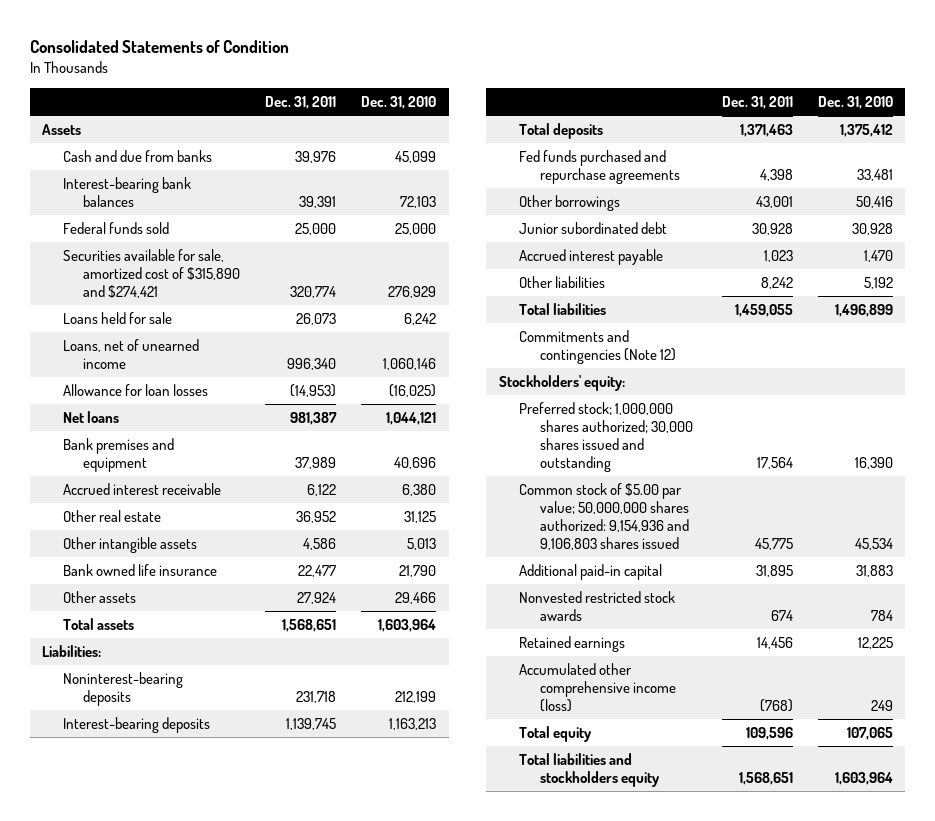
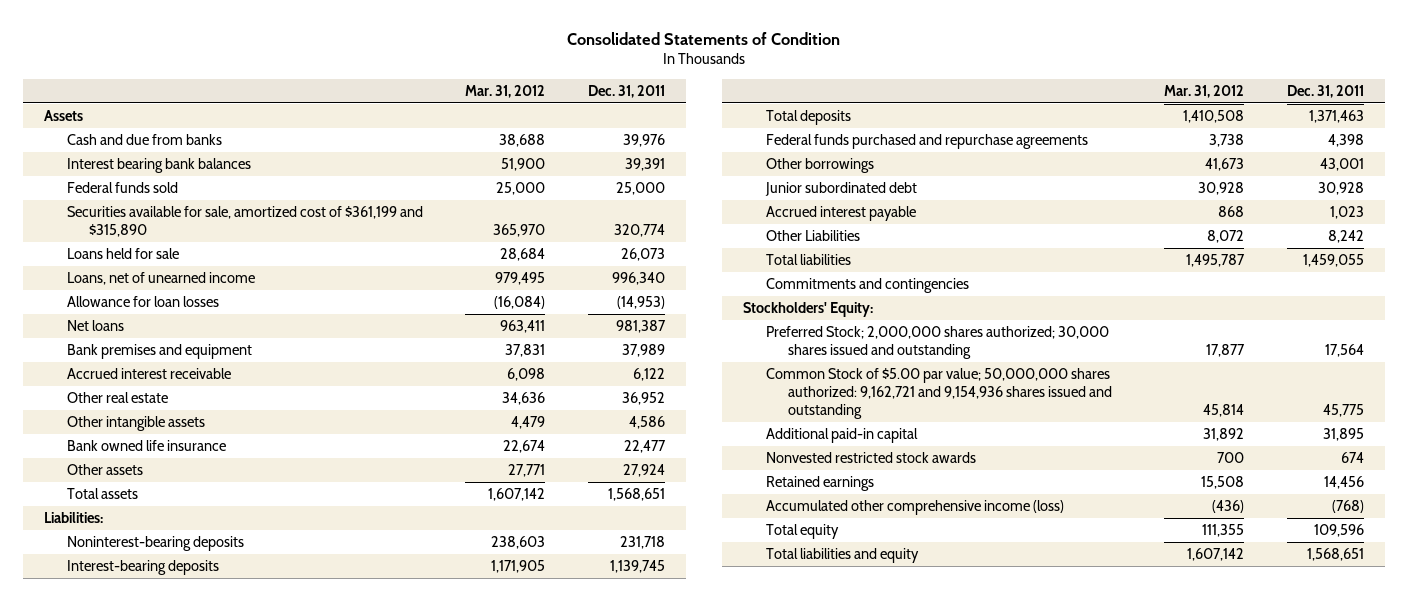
[361,96,437,110] Dec. 31, 2010 -> none
none -> [465,84,546,98] Mar. 31, 2012
[62,177,191,208] Interest-bearing bank balances -> [66,157,251,173] Interest bearing bank balances
[62,249,241,299] Securities available for sale, amortized cost of $315,890 and $274,421 -> [66,205,423,237] Securities available for sale, amortized cost of $361,199 and $315,890
[519,150,680,185] Fed funds purchased and repurchase agreements -> [765,133,1088,149] Federal funds purchased and repurchase agreements
[519,276,606,289] Other liabilities -> [765,229,860,241] Other Liabilities
[519,330,676,365] Commitments and contingencies (Note 12) -> [765,277,969,293] Commitments and contingencies
[498,375,625,392] Stockholders' equity: -> [742,301,873,317] Stockholders' Equity:
[519,402,693,473] Preferred stock; 1,000,000 shares authorized; 30,000 shares issued and outstanding -> [765,325,1109,359] Preferred Stock; 2,000,000 shares authorized; 30,000 shares issued and outstanding
[519,483,689,551] Common stock of $5.00 par value; 50,000,000 shares authorized: 9,154,936 and 9,106,803 shares issued -> [765,367,1113,419] Common Stock of $5.00 par value; 50,000,000 shares authorized: 9,162,721 and 9,154,936 shares issued and outstanding
[519,753,660,788] Total liabilities and stockholders equity -> [765,547,919,563] Total liabilities and equity

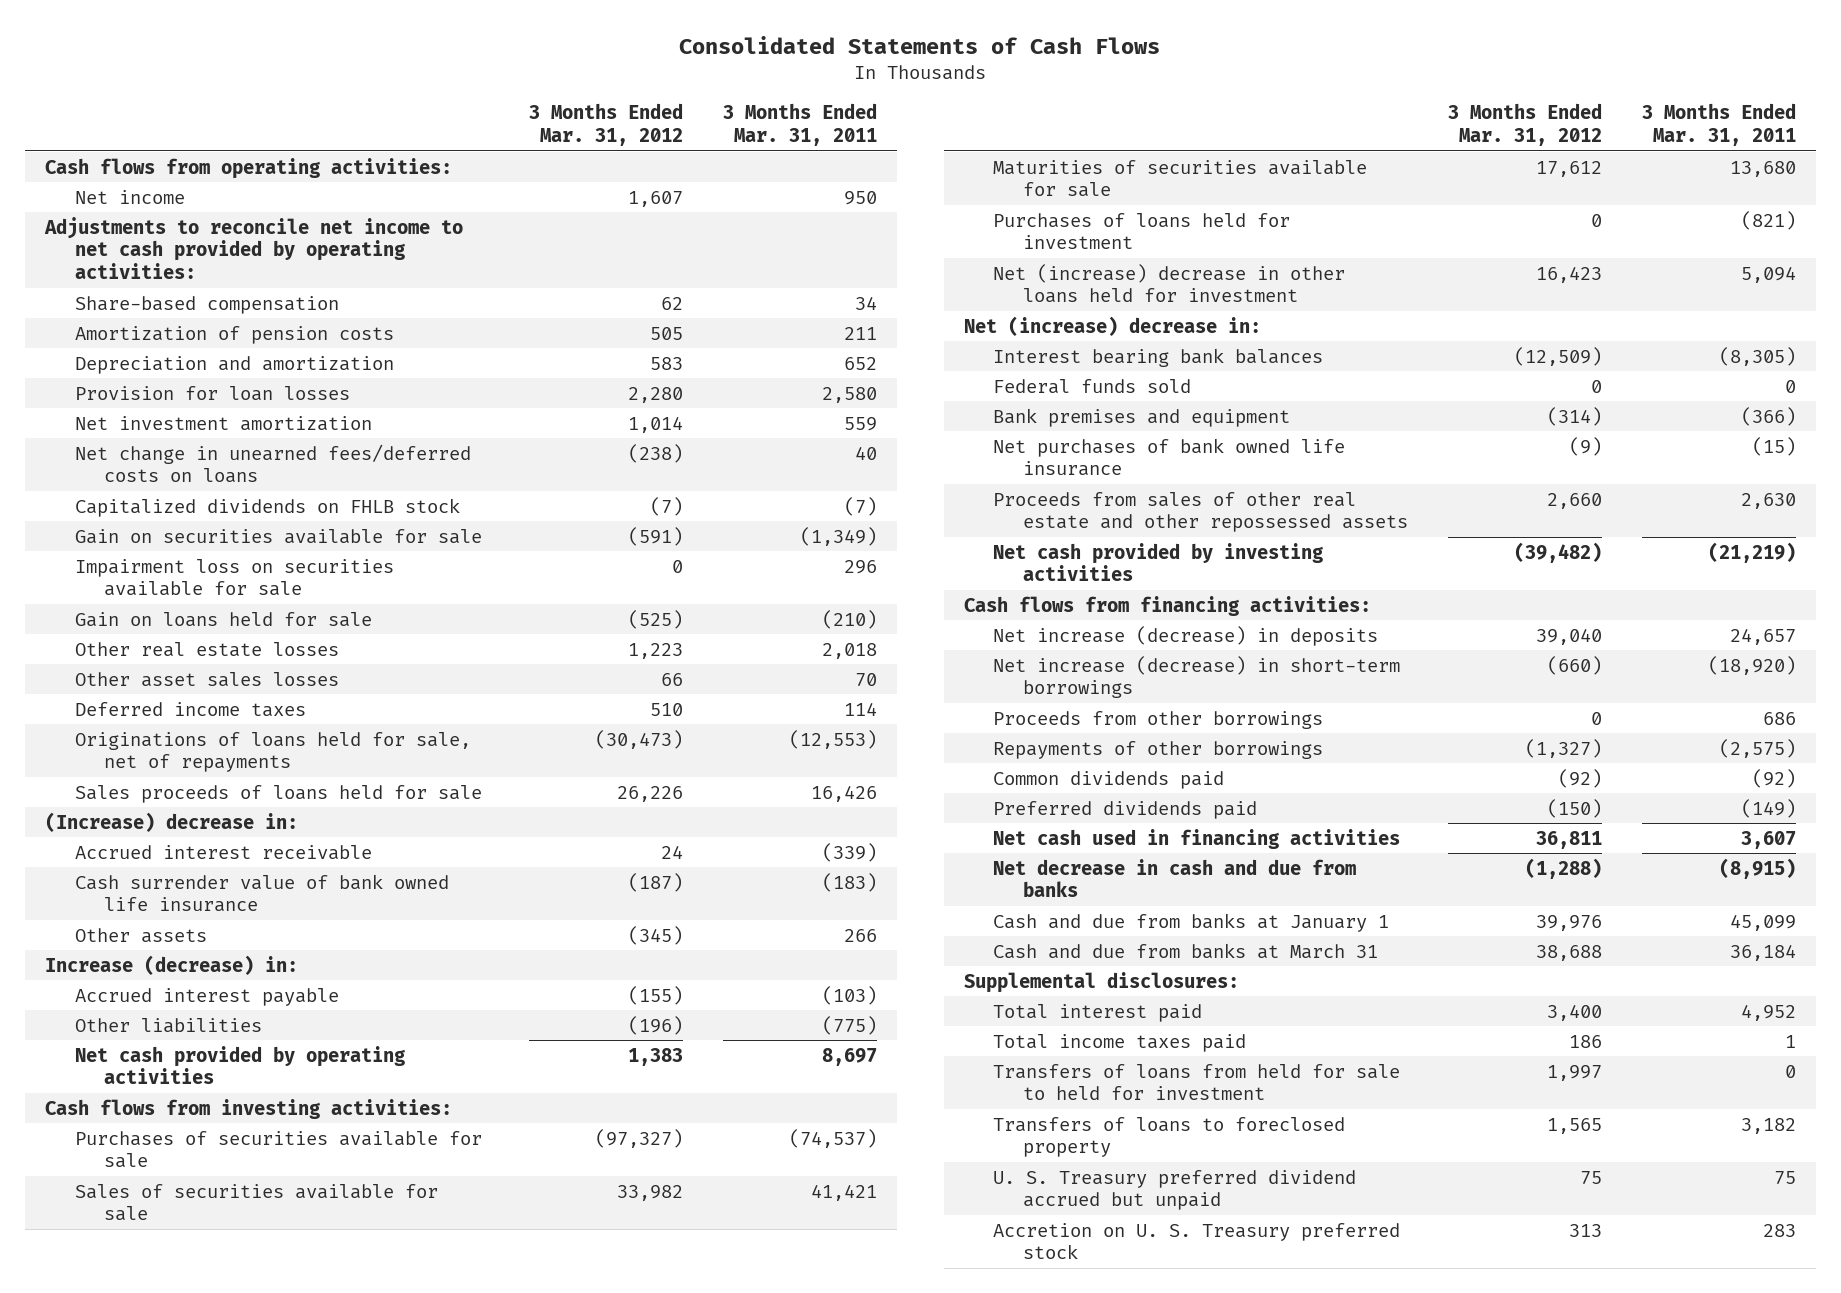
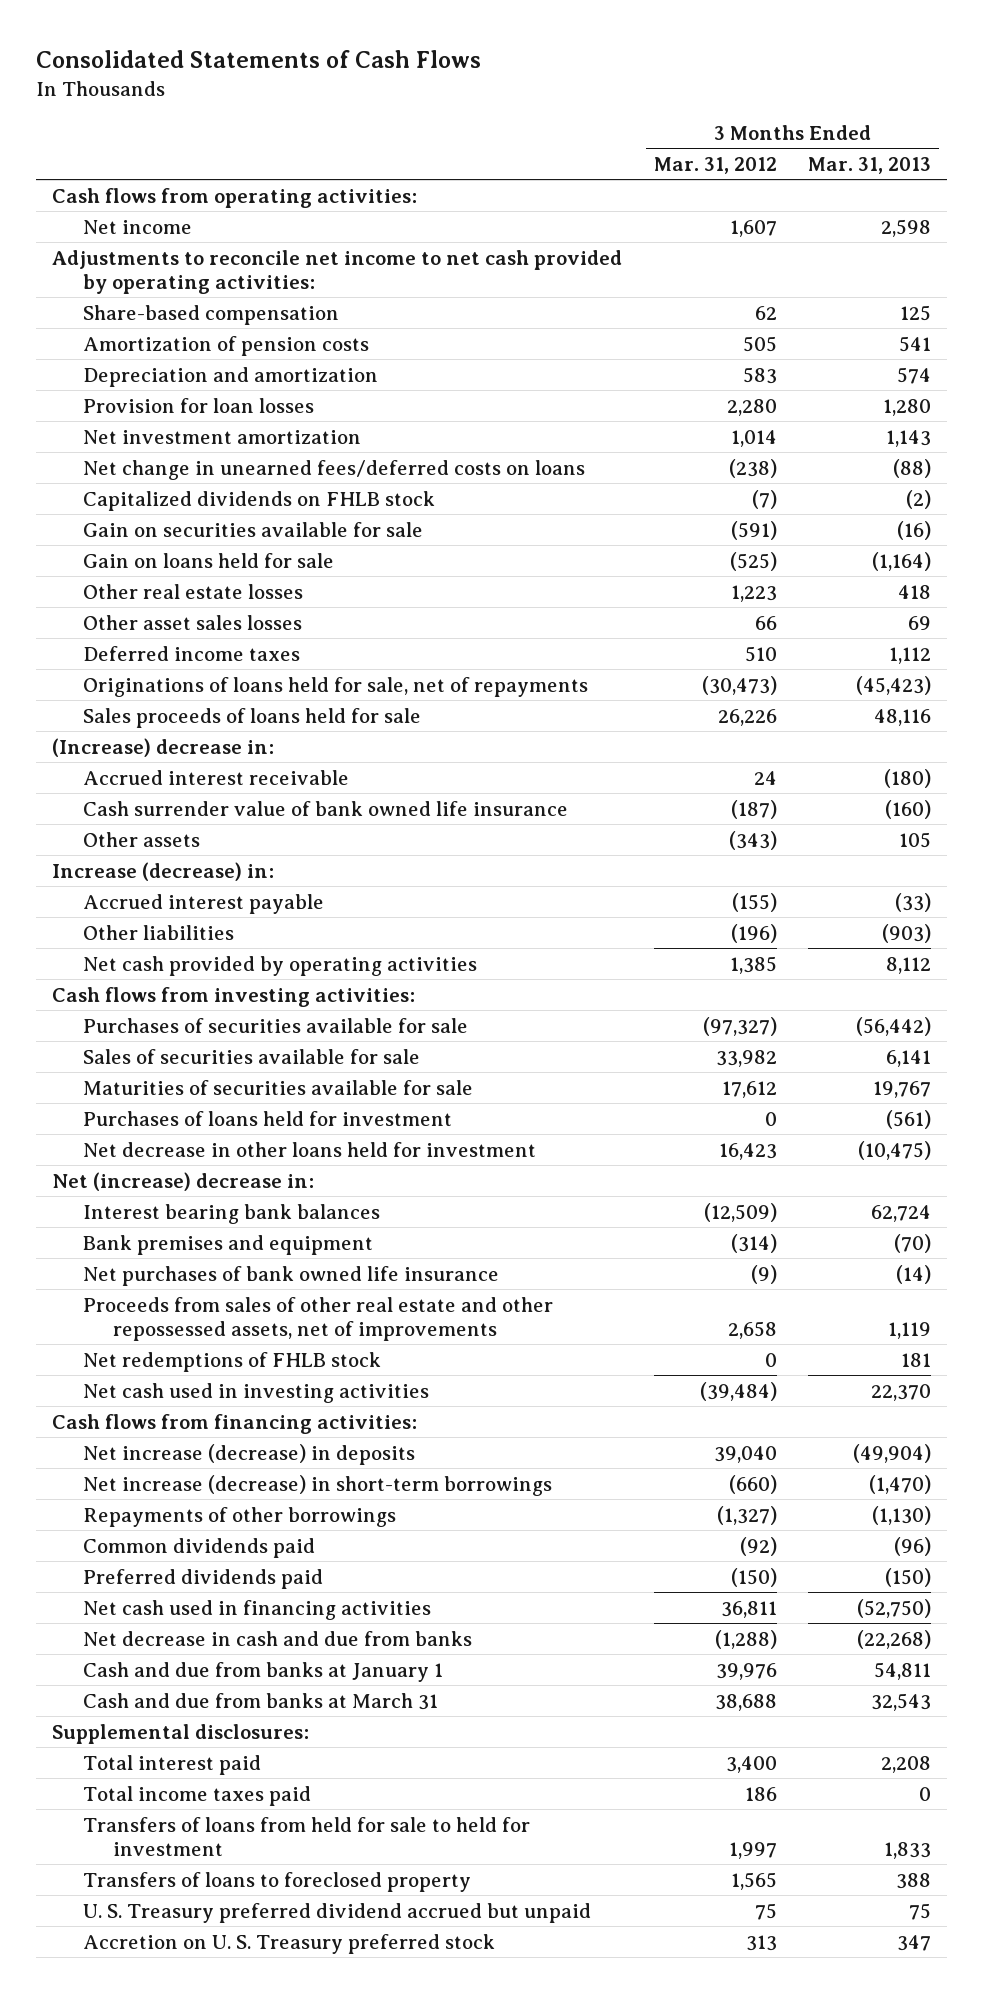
[723,103,878,147] 3 Months Ended Mar. 31, 2011 -> none
none -> [808,156,932,174] Mar. 31, 2013
[74,558,394,597] Impairment loss on securities available for sale -> none
[628,925,684,945] (345) -> [728,830,777,850] (343)
[628,1047,684,1066] 1,383 -> [729,955,777,974] 1,385
[993,263,1346,304] Net (increase) decrease in other loans held for investment -> [82,1141,536,1157] Net decrease in other loans held for investment
[993,378,1192,394] Federal funds sold -> none
[993,491,1408,533] Proceeds from sales of other real estate and other repossessed assets -> [82,1296,553,1341] Proceeds from sales of other real estate and other repossessed assets, net of improvements
[1546,492,1602,509] 2,660 -> [727,1320,777,1339] 2,658
none -> [82,1351,381,1372] Net redemptions of FHLB stock
[993,542,1324,582] Net cash provided by investing activities -> [82,1382,429,1403] Net cash used in investing activities
[1513,541,1602,563] (39,482) -> [699,1381,777,1401] (39,484)
[993,710,1324,729] Proceeds from other borrowings -> none

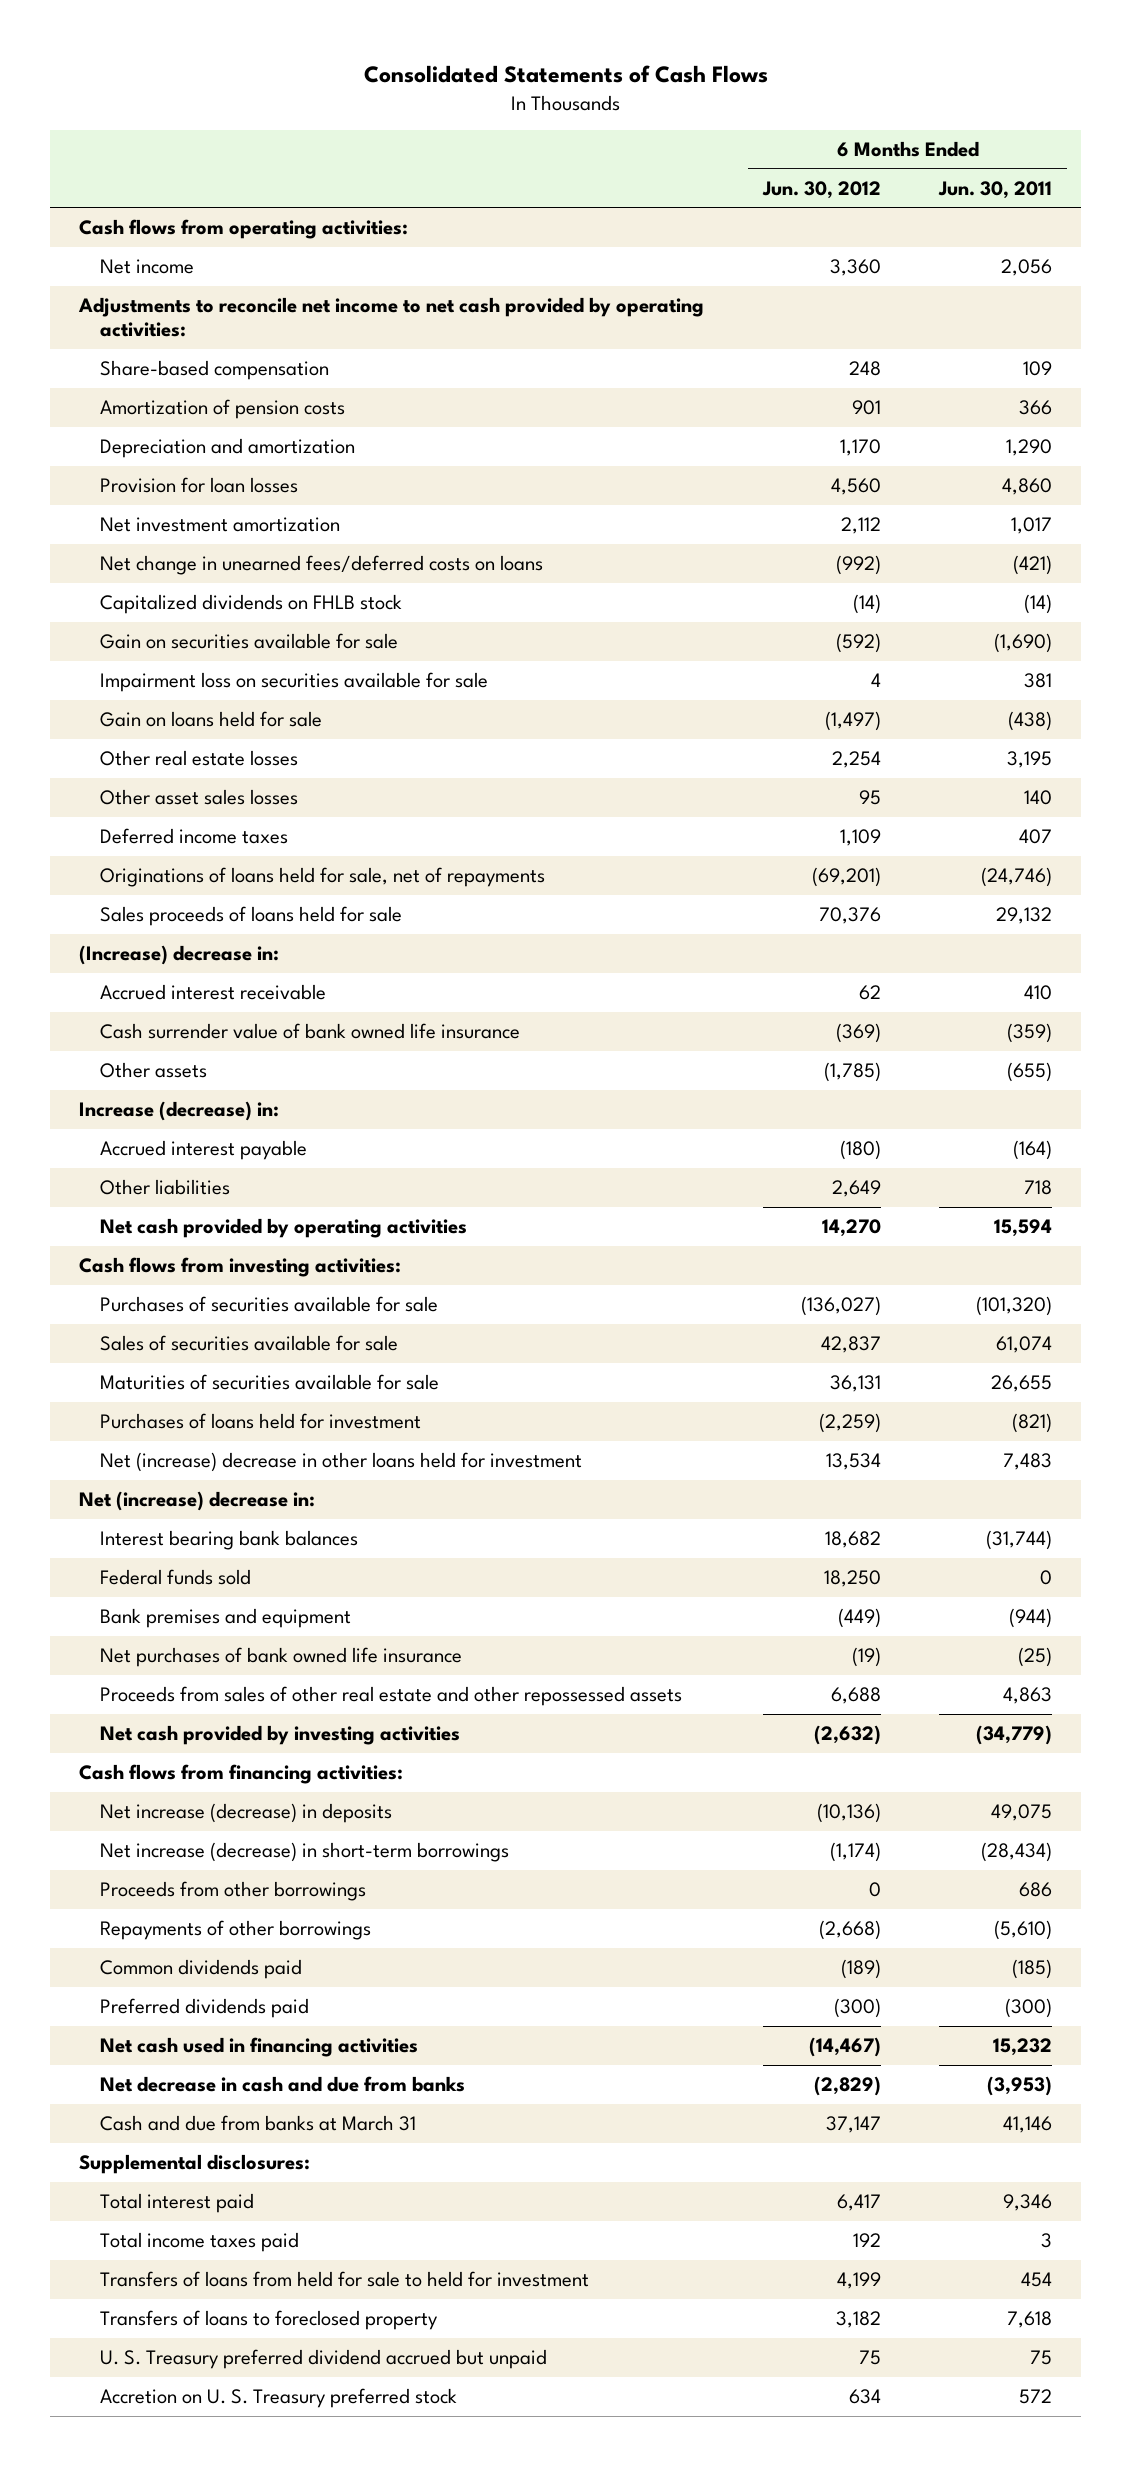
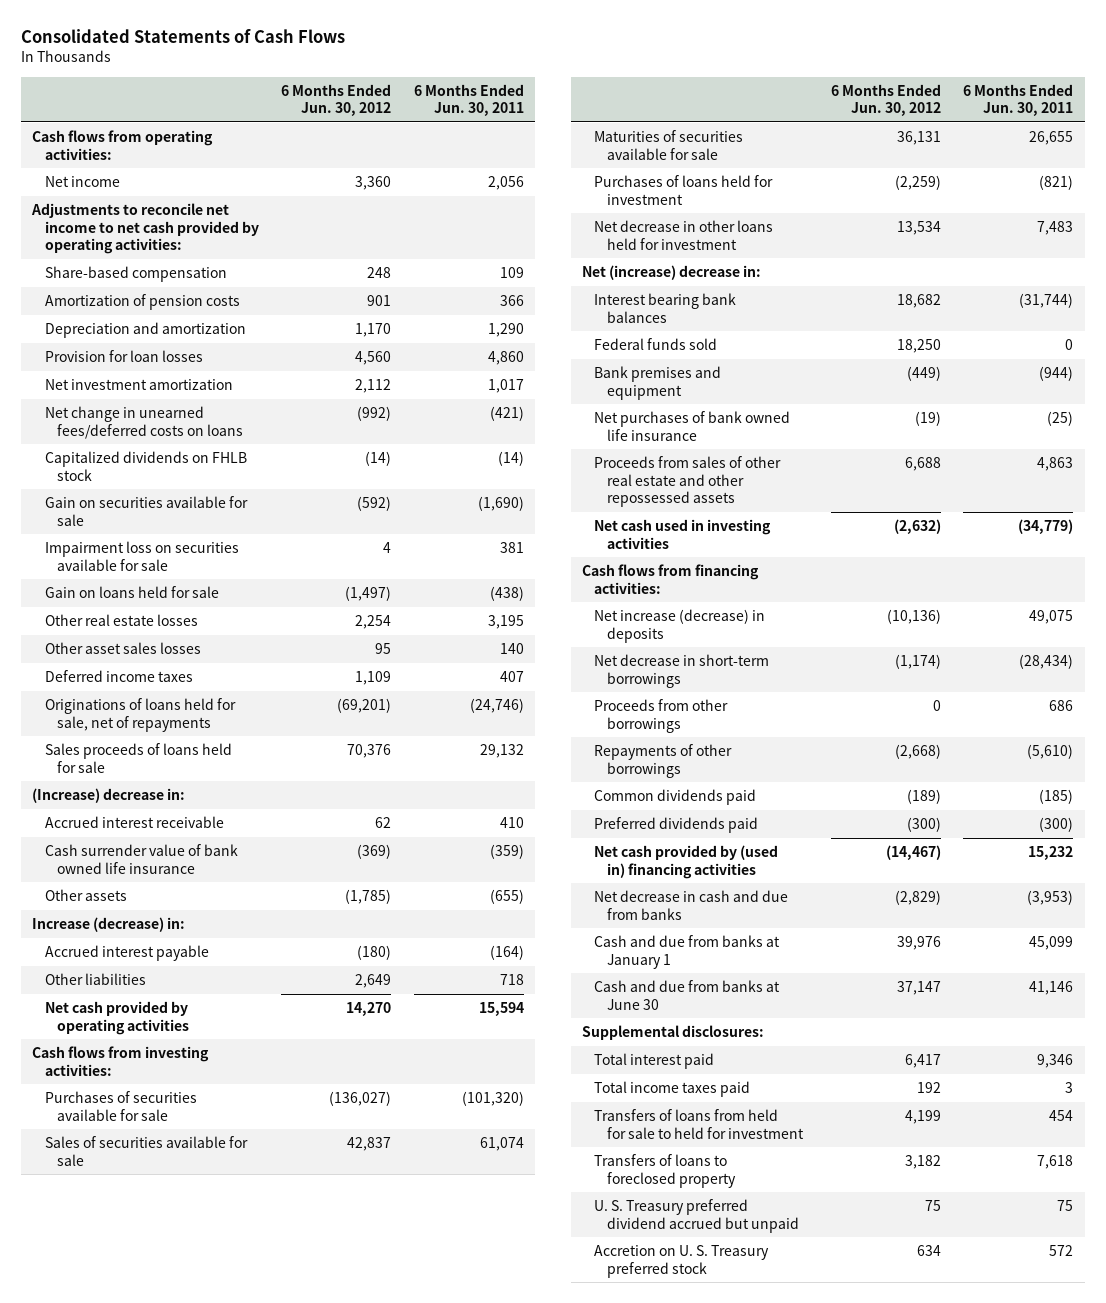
[99,1452,582,1473] Net (increase) decrease in other loans held for investment -> [594,220,774,250] Net decrease in other loans held for investment
[99,1725,460,1746] Net cash provided by investing activities -> [594,519,772,549] Net cash used in investing activities
[99,1842,509,1863] Net increase (decrease) in short-term borrowings -> [594,654,770,688] Net decrease in short-term borrowings
[99,2037,418,2058] Net cash used in financing activities -> [594,845,779,879] Net cash provided by (used in) financing activities
[99,2115,416,2132] Cash and due from banks at March 31 -> [594,935,781,969] Cash and due from banks at January 1
[825,2116,881,2134] 37,147 -> [896,936,941,951] 39,976
[1003,2116,1053,2134] 41,146 -> [1029,936,1074,951] 45,099
none -> [594,980,781,1010] Cash and due from banks at June 30

